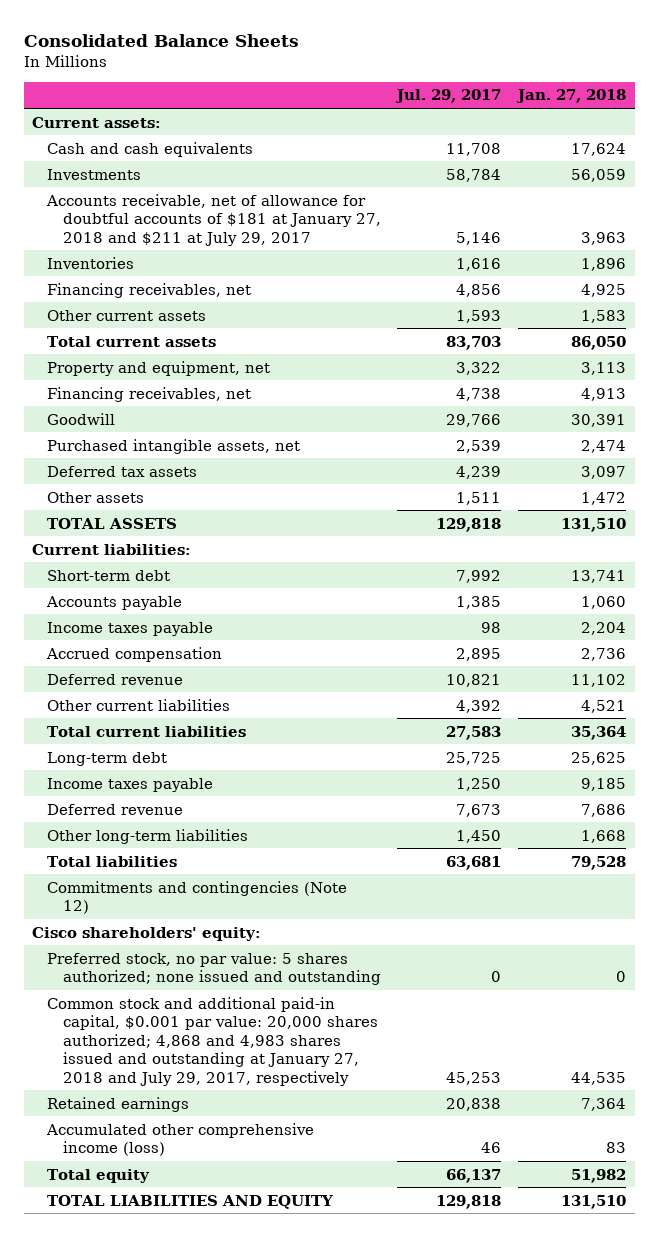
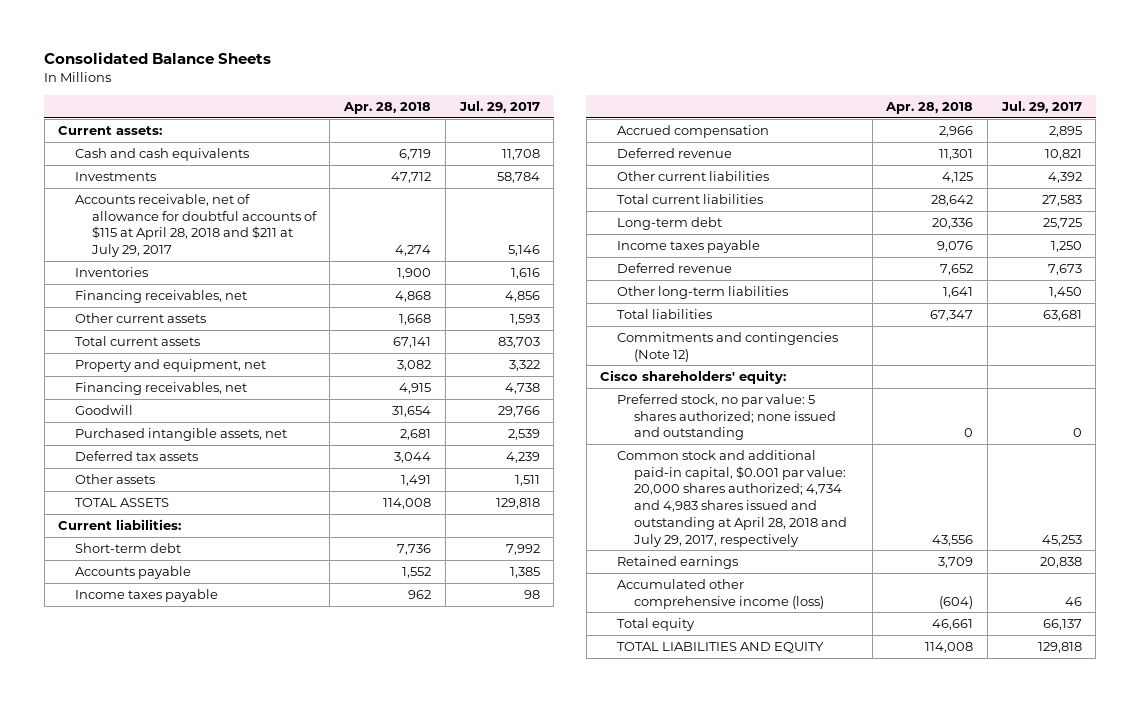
[516,89,627,104] Jan. 27, 2018 -> none
none -> [343,101,432,114] Apr. 28, 2018
[46,193,381,246] Accounts receivable, net of allowance for doubtful accounts of $181 at January 27, 2018 and $211 at July 29, 2017 -> [75,193,317,258] Accounts receivable, net of allowance for doubtful accounts of $115 at April 28, 2018 and $211 at July 29, 2017
[47,996,378,1086] Common stock and additional paid-in capital, $0.001 par value: 20,000 shares authorized; 4,868 and 4,983 shares issued and outstanding at January 27, 2018 and July 29, 2017, respectively -> [617,449,847,547] Common stock and additional paid-in capital, $0.001 par value: 20,000 shares authorized; 4,734 and 4,983 shares issued and outstanding at April 28, 2018 and July 29, 2017, respectively

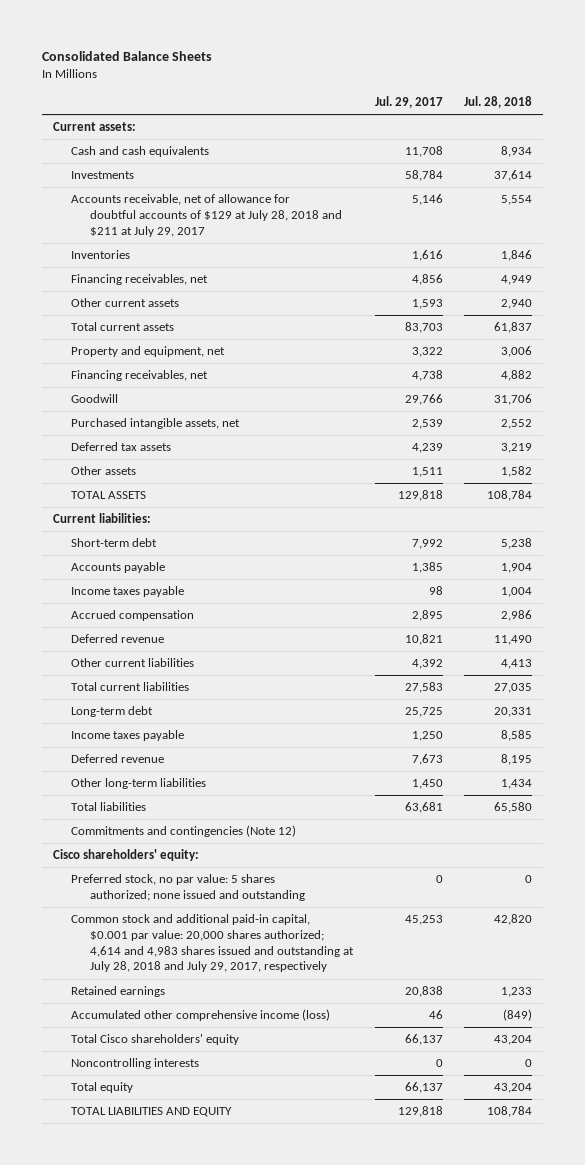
[343,101,432,114] Apr. 28, 2018 -> none
none -> [464,96,533,109] Jul. 28, 2018
[75,193,317,258] Accounts receivable, net of allowance for doubtful accounts of $115 at April 28, 2018 and $211 at July 29, 2017 -> [71,194,342,237] Accounts receivable, net of allowance for doubtful accounts of $129 at July 28, 2018 and $211 at July 29, 2017
[617,449,847,547] Common stock and additional paid-in capital, $0.001 par value: 20,000 shares authorized; 4,734 and 4,983 shares issued and outstanding at April 28, 2018 and July 29, 2017, respectively -> [71,914,354,973] Common stock and additional paid-in capital, $0.001 par value: 20,000 shares authorized; 4,614 and 4,983 shares issued and outstanding at July 28, 2018 and July 29, 2017, respectively
none -> [71,1034,240,1046] Total Cisco shareholders' equity
none -> [71,1058,200,1070] Noncontrolling interests

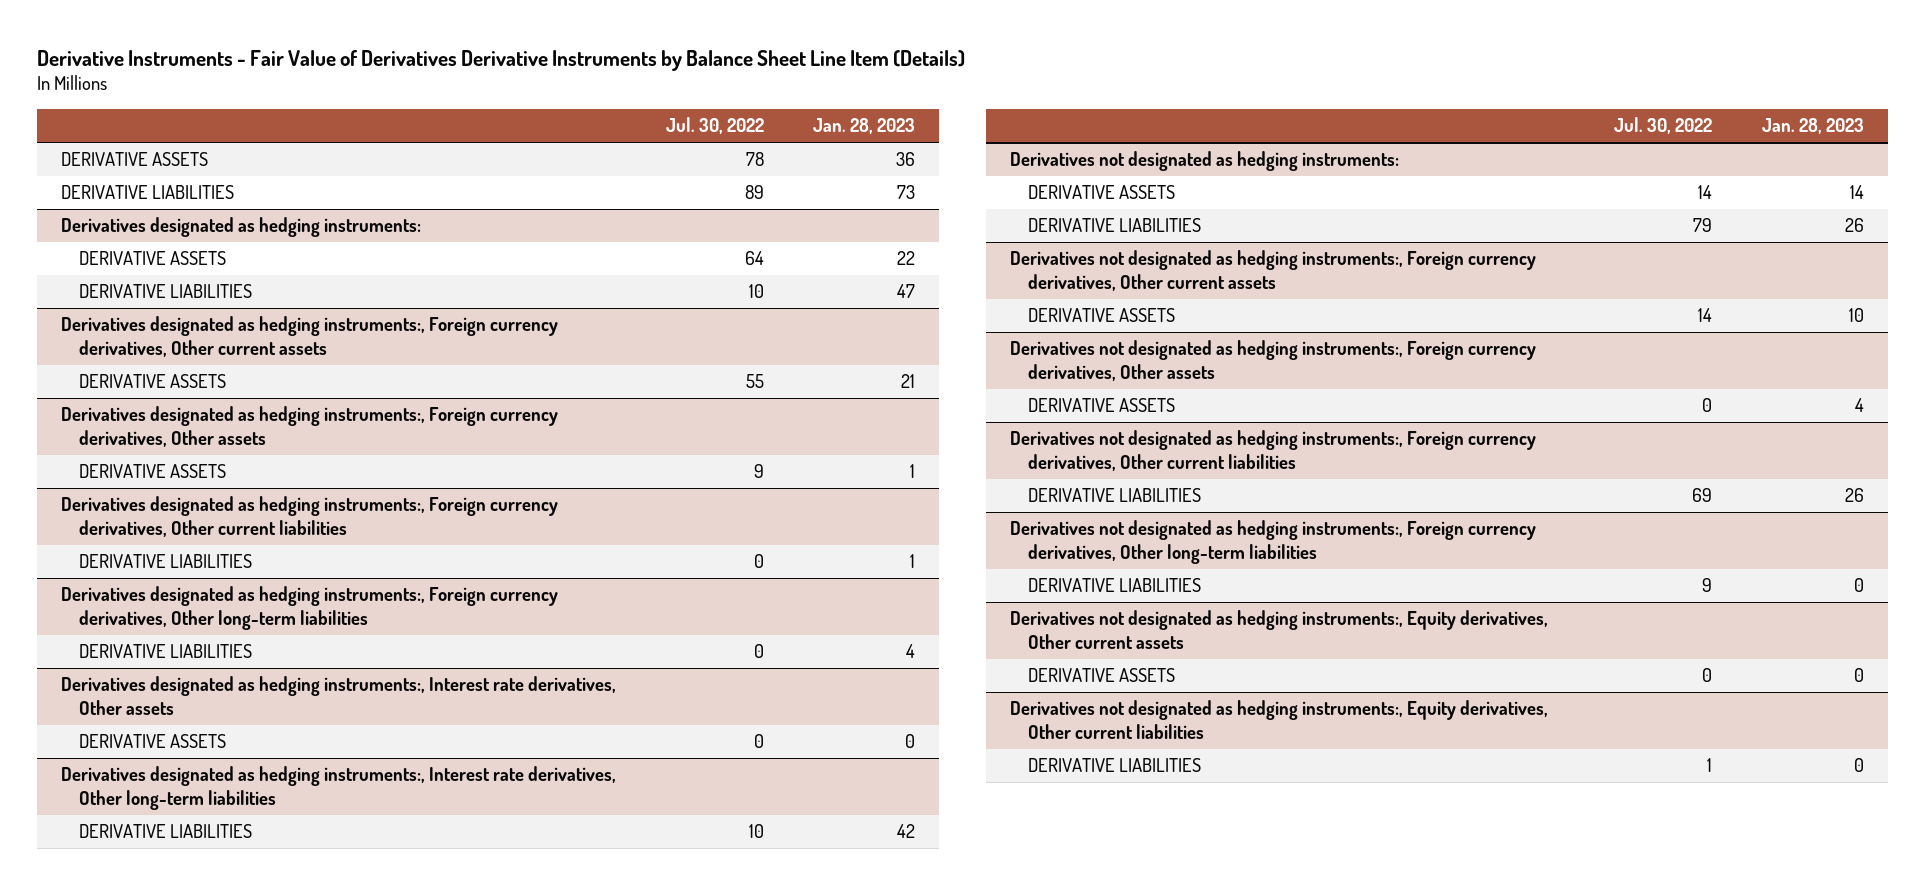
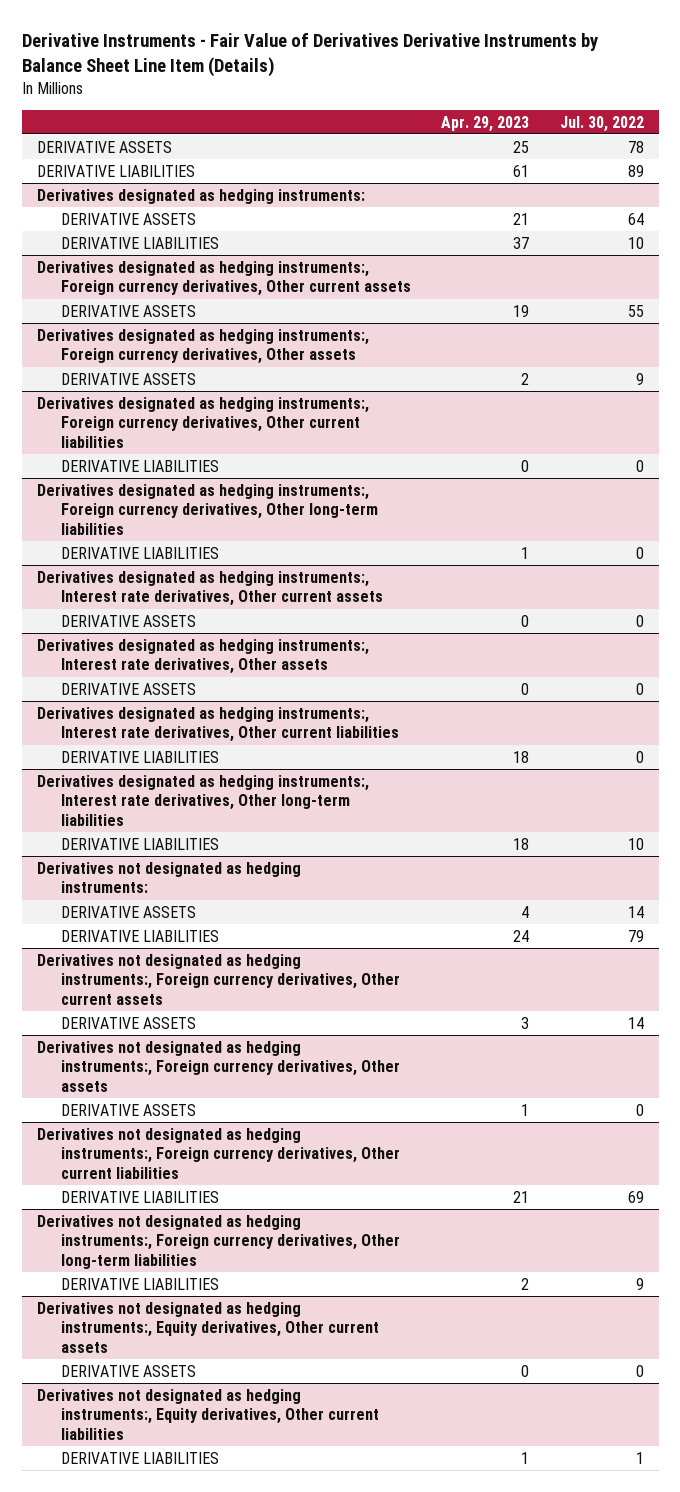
[812,118,915,135] Jan. 28, 2023 -> none
none -> [441,115,530,132] Apr. 29, 2023
none -> [36,570,383,607] Derivatives designated as hedging instruments:, Interest rate derivatives, Other current assets
none -> [60,614,196,627] DERIVATIVE ASSETS
none -> [36,706,399,743] Derivatives designated as hedging instruments:, Interest rate derivatives, Other current liabilities
none -> [60,750,219,763] DERIVATIVE LIABILITIES

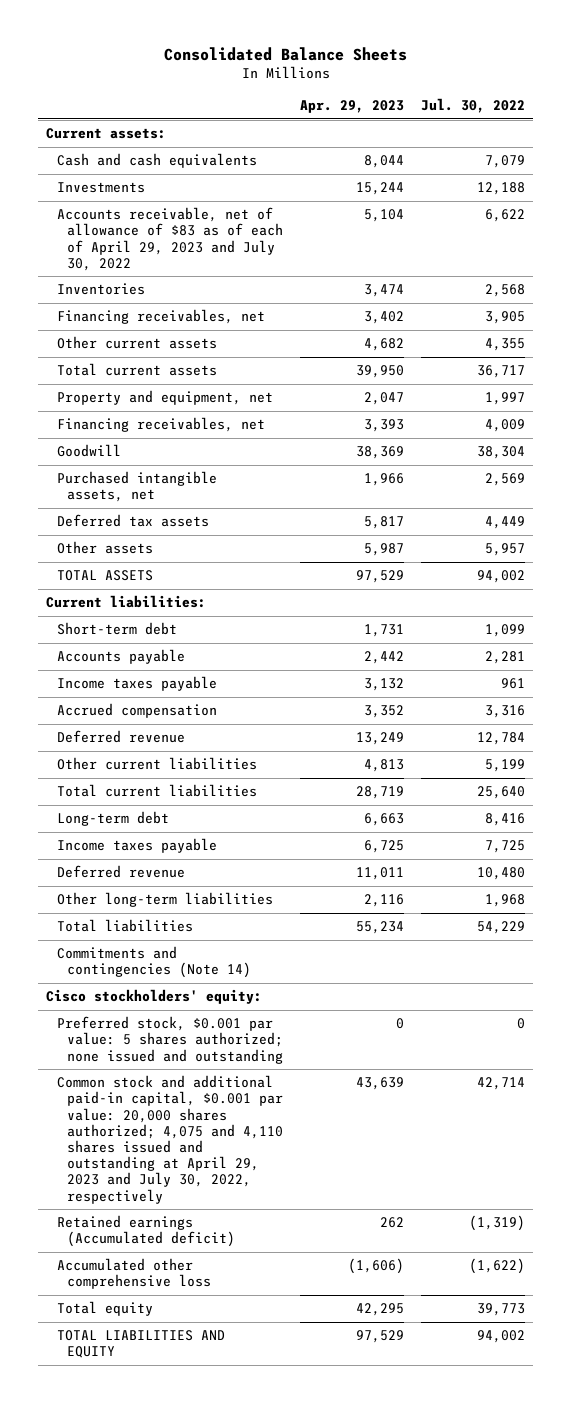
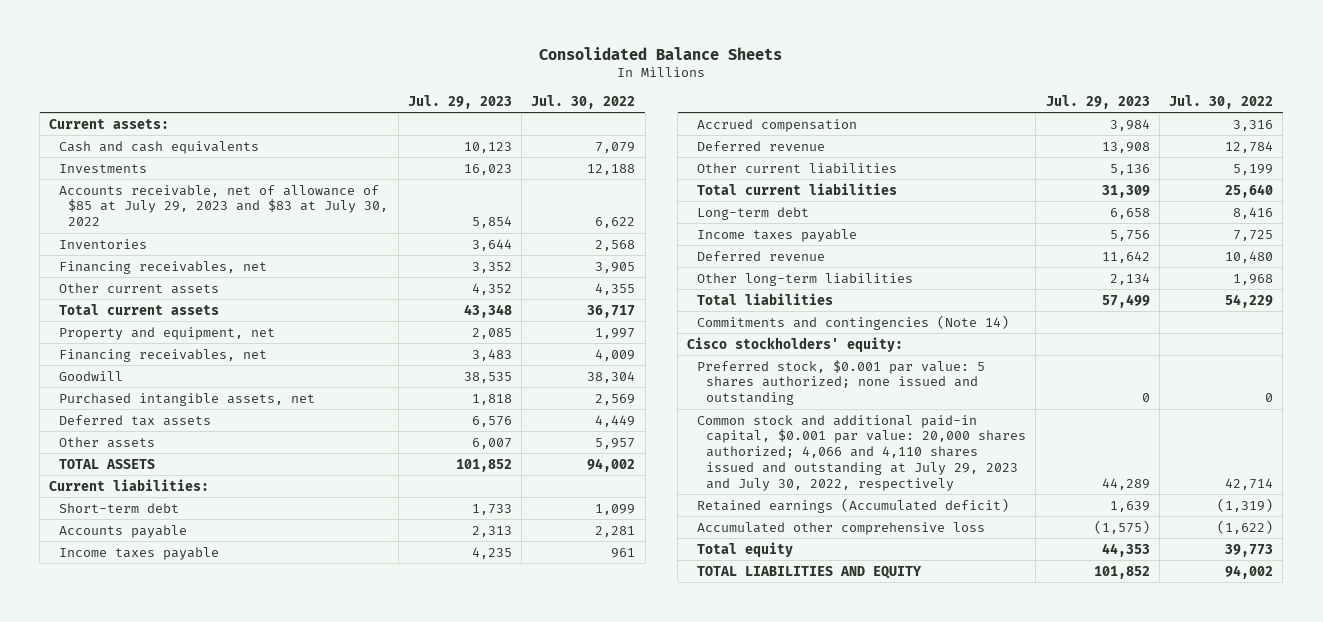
[299,100,404,114] Apr. 29, 2023 -> none
none -> [407,94,512,109] Jul. 29, 2023
[56,207,284,271] Accounts receivable, net of allowance of $83 as of each of April 29, 2023 and July 30, 2022 -> [58,184,389,227] Accounts receivable, net of allowance of $85 at July 29, 2023 and $83 at July 30, 2022
[56,1075,284,1204] Common stock and additional paid-in capital, $0.001 par value: 20,000 shares authorized; 4,075 and 4,110 shares issued and outstanding at April 29, 2023 and July 30, 2022, respectively -> [696,414,1027,491] Common stock and additional paid-in capital, $0.001 par value: 20,000 shares authorized; 4,066 and 4,110 shares issued and outstanding at July 29, 2023 and July 30, 2022, respectively

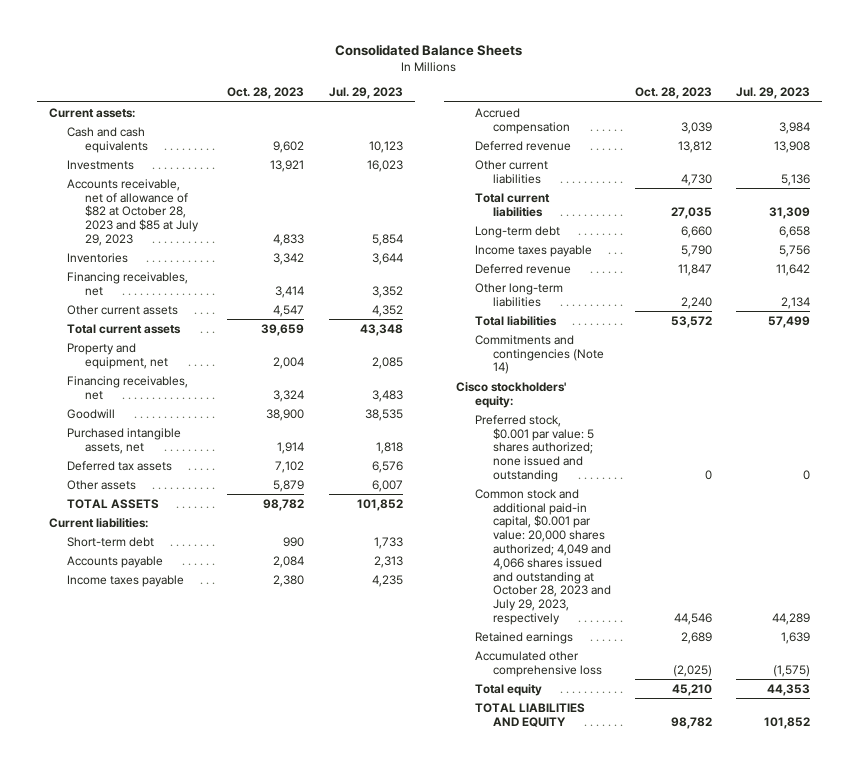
[531,94,636,109] Jul. 30, 2022 -> none
none -> [227,87,305,100] Oct. 28, 2023
[58,184,389,227] Accounts receivable, net of allowance of $85 at July 29, 2023 and $83 at July 30, 2022 -> [67,178,200,246] Accounts receivable, net of allowance of $82 at October 28, 2023 and $85 at July 29, 2023
[696,414,1027,491] Common stock and additional paid-in capital, $0.001 par value: 20,000 shares authorized; 4,066 and 4,110 shares issued and outstanding at July 29, 2023 and July 30, 2022, respectively -> [474,488,611,626] Common stock and additional paid-in capital, $0.001 par value: 20,000 shares authorized; 4,049 and 4,066 shares issued and outstanding at October 28, 2023 and July 29, 2023, respectively
[696,497,1009,513] Retained earnings (Accumulated deficit) -> [474,631,573,644] Retained earnings

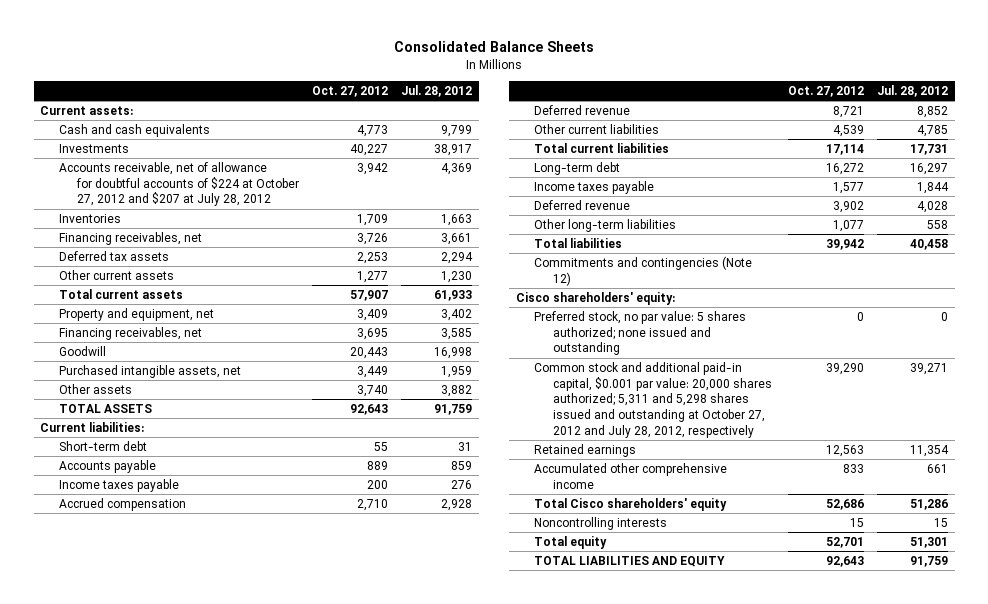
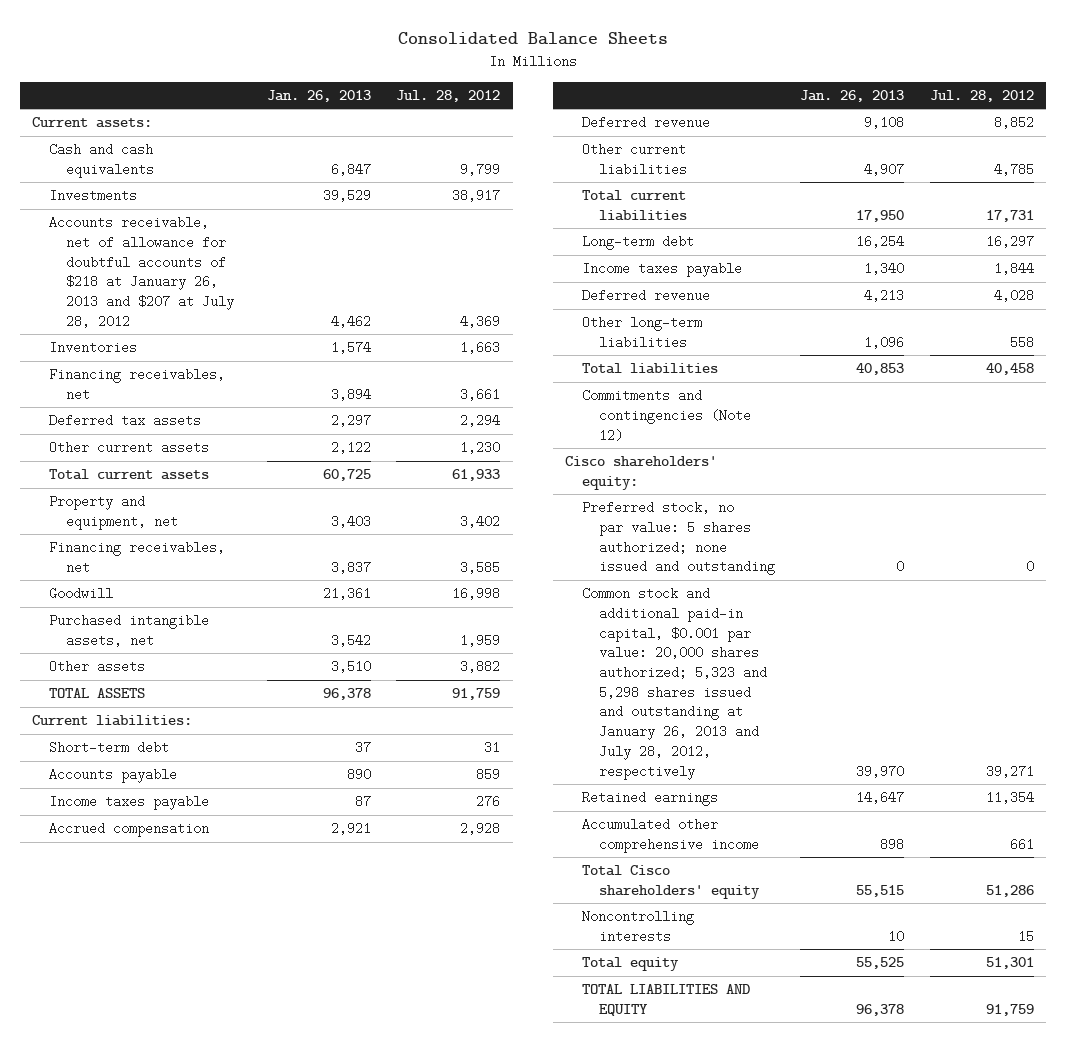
[312,85,389,97] Oct. 27, 2012 -> none
none -> [267,89,372,102] Jan. 26, 2013
[58,162,300,207] Accounts receivable, net of allowance for doubtful accounts of $224 at October 27, 2012 and $207 at July 28, 2012 -> [49,216,234,328] Accounts receivable, net of allowance for doubtful accounts of $218 at January 26, 2013 and $207 at July 28, 2012
[534,362,772,438] Common stock and additional paid-in capital, $0.001 par value: 20,000 shares authorized; 5,311 and 5,298 shares issued and outstanding at October 27, 2012 and July 28, 2012, respectively -> [582,587,768,780] Common stock and additional paid-in capital, $0.001 par value: 20,000 shares authorized; 5,323 and 5,298 shares issued and outstanding at January 26, 2013 and July 28, 2012, respectively

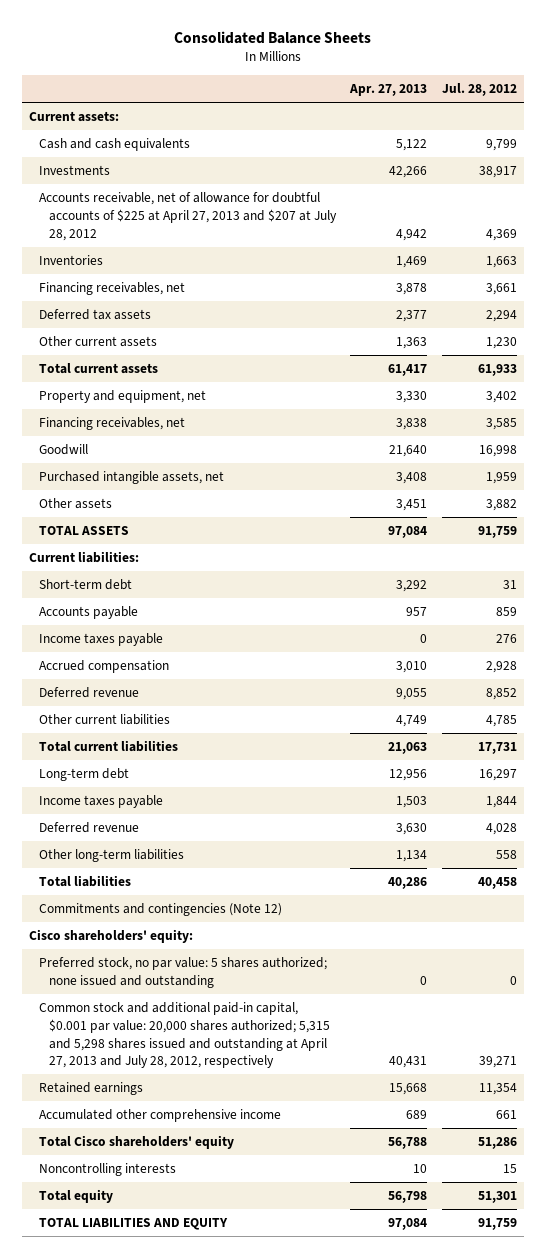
[267,89,372,102] Jan. 26, 2013 -> none
none -> [349,84,428,97] Apr. 27, 2013
[49,216,234,328] Accounts receivable, net of allowance for doubtful accounts of $218 at January 26, 2013 and $207 at July 28, 2012 -> [38,192,337,241] Accounts receivable, net of allowance for doubtful accounts of $225 at April 27, 2013 and $207 at July 28, 2012
[582,587,768,780] Common stock and additional paid-in capital, $0.001 par value: 20,000 shares authorized; 5,323 and 5,298 shares issued and outstanding at January 26, 2013 and July 28, 2012, respectively -> [38,1002,330,1069] Common stock and additional paid-in capital, $0.001 par value: 20,000 shares authorized; 5,315 and 5,298 shares issued and outstanding at April 27, 2013 and July 28, 2012, respectively

